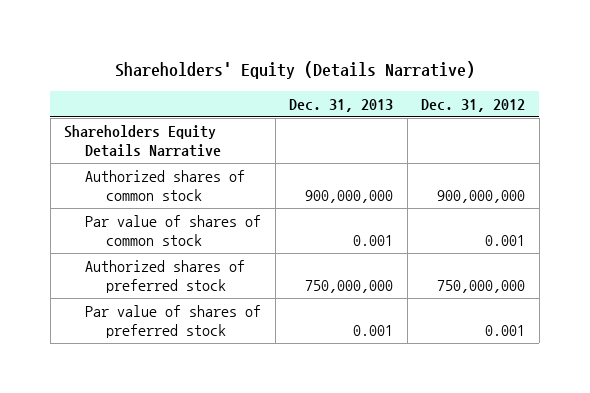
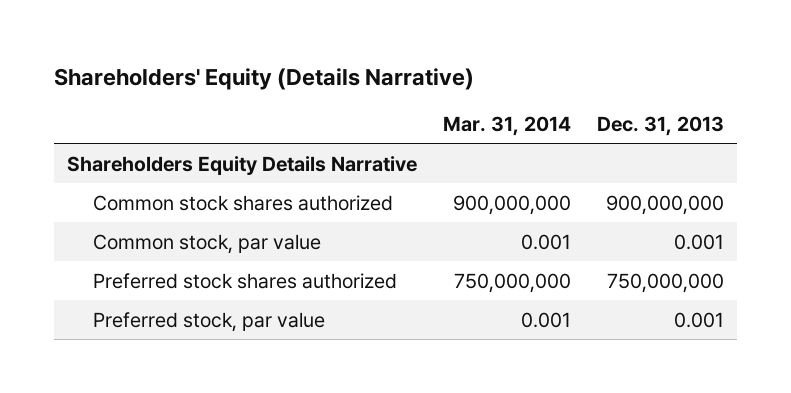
[421,98,526,112] Dec. 31, 2012 -> none
none -> [442,115,571,136] Mar. 31, 2014
[85,169,246,202] Authorized shares of common stock -> [93,194,394,211] Common stock shares authorized
[85,214,262,247] Par value of shares of common stock -> [93,233,322,254] Common stock, par value
[85,259,246,294] Authorized shares of preferred stock -> [93,272,398,289] Preferred stock shares authorized
[85,304,262,339] Par value of shares of preferred stock -> [93,311,326,332] Preferred stock, par value

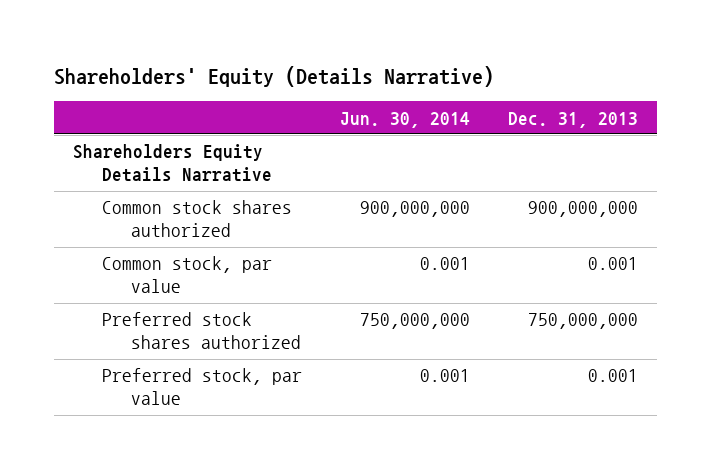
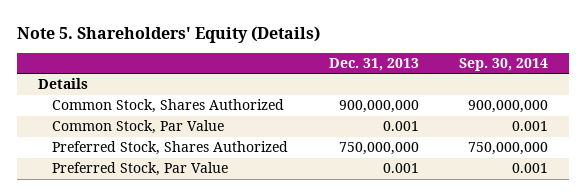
[54,65,495,87] Shareholders' Equity (Details Narrative) -> [17,25,321,43] Note 5. Shareholders' Equity (Details)
[340,111,471,128] Jun. 30, 2014 -> none
none -> [459,57,549,71] Sep. 30, 2014
[73,144,273,183] Shareholders Equity Details Narrative -> none
none -> [37,78,88,90] Details
[102,200,293,238] Common stock shares authorized -> [52,99,285,114] Common Stock, Shares Authorized
[102,256,273,294] Common stock, par value -> [52,120,225,135] Common Stock, Par Value
[102,312,302,350] Preferred stock shares authorized -> [52,141,289,156] Preferred Stock, Shares Authorized
[102,368,303,406] Preferred stock, par value -> [52,162,229,177] Preferred Stock, Par Value

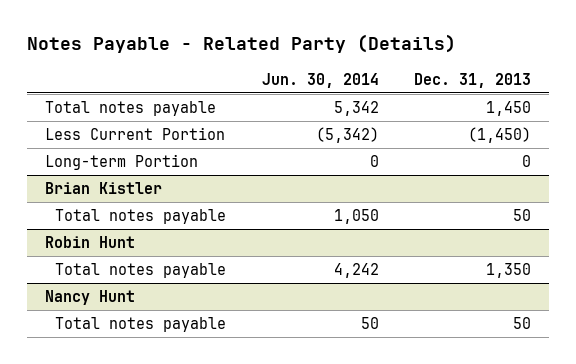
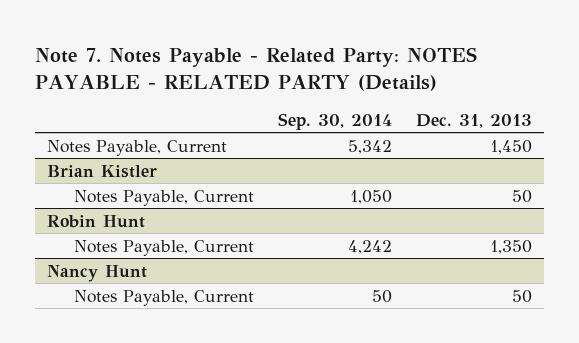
[26,34,456,54] Notes Payable - Related Party (Details) -> [34,47,477,92] Note 7. Notes Payable - Related Party: NOTES PAYABLE - RELATED PARTY (Details)
[261,72,379,88] Jun. 30, 2014 -> none
none -> [277,112,392,130] Sep. 30, 2014
[44,127,225,141] Less Current Portion -> none
[44,154,198,171] Long-term Portion -> none
[44,101,216,117] Total notes payable -> [46,139,227,156] Notes Payable, Current
[55,209,227,225] Total notes payable -> [73,189,254,206] Notes Payable, Current
[55,263,227,279] Total notes payable -> [73,239,254,256] Notes Payable, Current
[55,317,227,333] Total notes payable -> [73,289,254,306] Notes Payable, Current

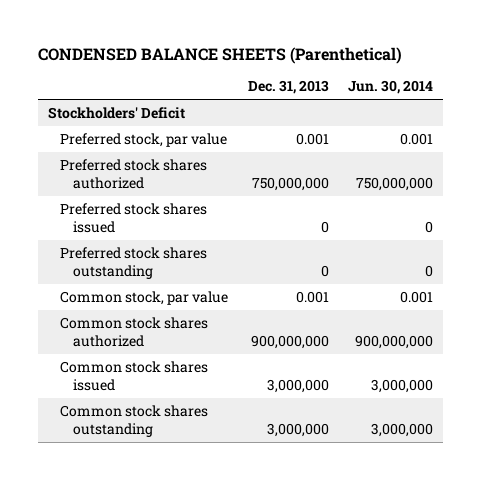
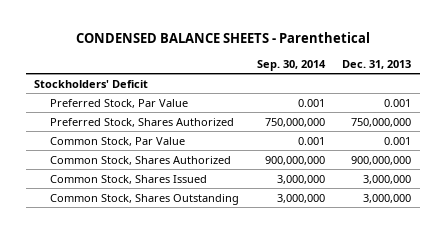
[37,46,402,64] CONDENSED BALANCE SHEETS (Parenthetical) -> [75,32,370,44] CONDENSED BALANCE SHEETS - Parenthetical
[348,80,434,95] Jun. 30, 2014 -> none
none -> [256,59,326,71] Sep. 30, 2014
[60,202,208,233] Preferred stock shares issued -> none
[60,246,208,279] Preferred stock shares outstanding -> none
[60,132,228,147] Preferred stock, par value -> [50,98,189,108] Preferred Stock, Par Value
[60,158,208,189] Preferred stock shares authorized -> [50,117,235,127] Preferred Stock, Shares Authorized
[60,290,229,305] Common stock, par value -> [50,136,186,146] Common Stock, Par Value
[60,316,209,347] Common stock shares authorized -> [50,155,232,165] Common Stock, Shares Authorized
[60,360,209,391] Common stock shares issued -> [50,174,208,184] Common Stock, Shares Issued
[60,404,209,437] Common stock shares outstanding -> [50,193,240,205] Common Stock, Shares Outstanding

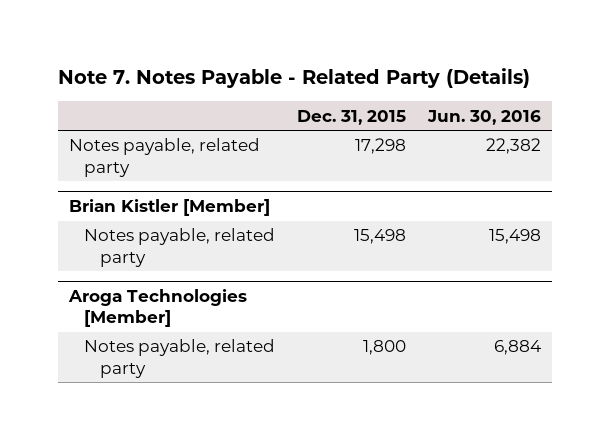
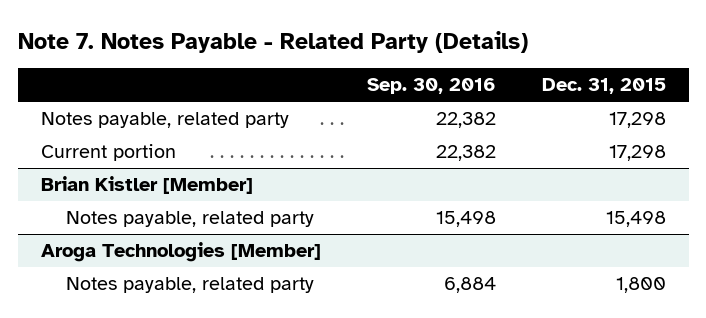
[427,109,542,125] Jun. 30, 2016 -> none
none -> [366,78,496,95] Sep. 30, 2016
none -> [40,144,176,162] Current portion

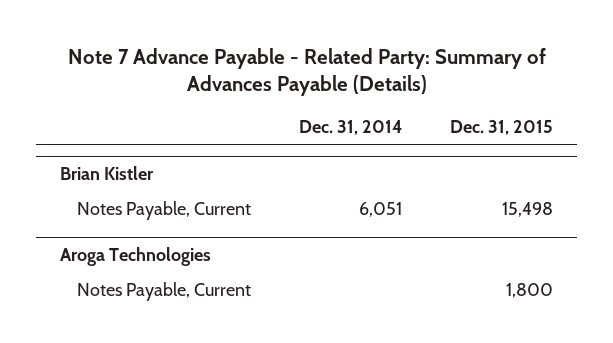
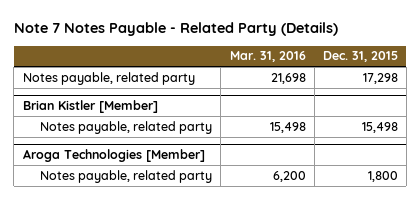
[67,47,546,97] Note 7 Advance Payable - Related Party: Summary of Advances Payable (Details) -> [13,22,338,37] Note 7 Notes Payable - Related Party (Details)
[299,119,403,135] Dec. 31, 2014 -> none
none -> [229,51,306,63] Mar. 31, 2016
[77,281,252,301] Notes Payable, Current -> none
none -> [22,71,195,85] Notes payable, related party
[59,166,154,181] Brian Kistler -> [22,100,158,114] Brian Kistler [Member]
[77,200,252,220] Notes Payable, Current -> [40,120,213,134] Notes payable, related party
[59,247,211,267] Aroga Technologies -> [22,149,205,163] Aroga Technologies [Member]
none -> [40,169,213,183] Notes payable, related party

